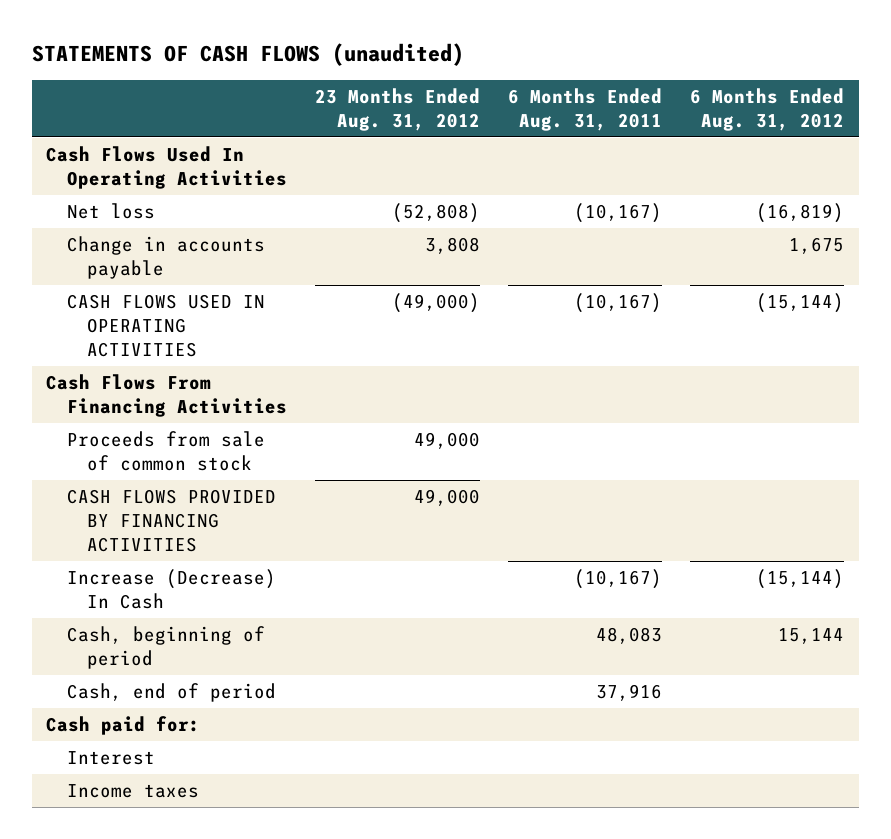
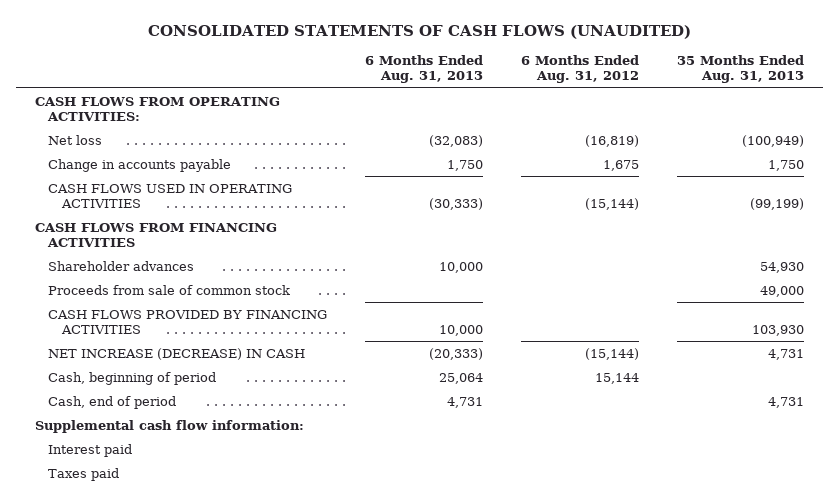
[32,43,465,67] STATEMENTS OF CASH FLOWS (unaudited) -> [147,24,691,39] CONSOLIDATED STATEMENTS OF CASH FLOWS (UNAUDITED)
[314,87,480,131] 23 Months Ended Aug. 31, 2012 -> none
[508,87,663,131] 6 Months Ended Aug. 31, 2011 -> none
none -> [365,55,484,84] 6 Months Ended Aug. 31, 2013
none -> [677,55,805,84] 35 Months Ended Aug. 31, 2013
[46,146,287,190] Cash Flows Used In Operating Activities -> [35,96,281,121] CASH FLOWS FROM OPERATING ACTIVITIES:
[46,374,287,418] Cash Flows From Financing Activities -> [35,222,278,247] CASH FLOWS FROM FINANCING ACTIVITIES
none -> [48,260,195,271] Shareholder advances
[66,569,276,610] Increase (Decrease) In Cash -> [48,347,306,360] NET INCREASE (DECREASE) IN CASH
[46,716,201,736] Cash paid for: -> none
none -> [35,419,305,433] Supplemental cash flow information:
[66,751,155,766] Interest -> [48,443,133,457] Interest paid
[66,784,199,799] Income taxes -> [48,467,120,481] Taxes paid

